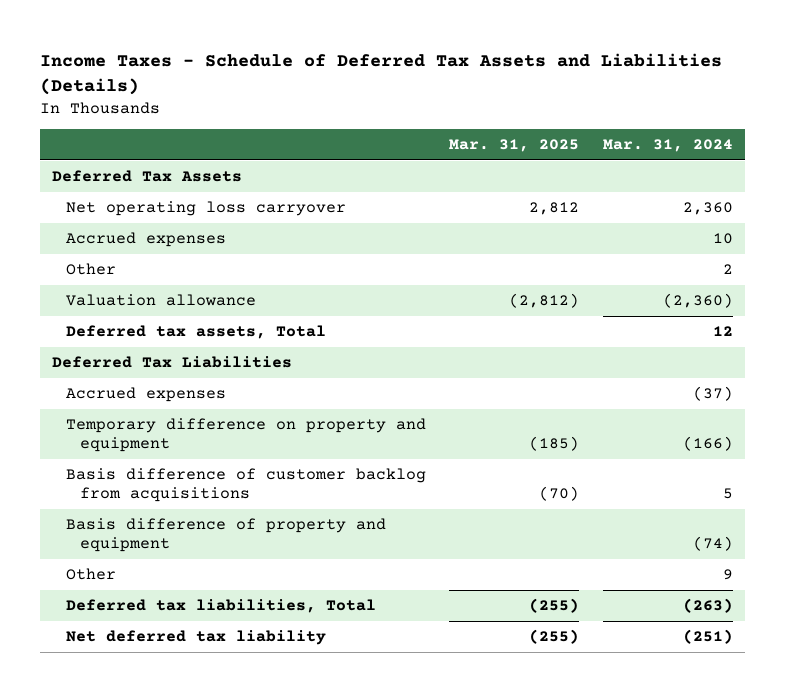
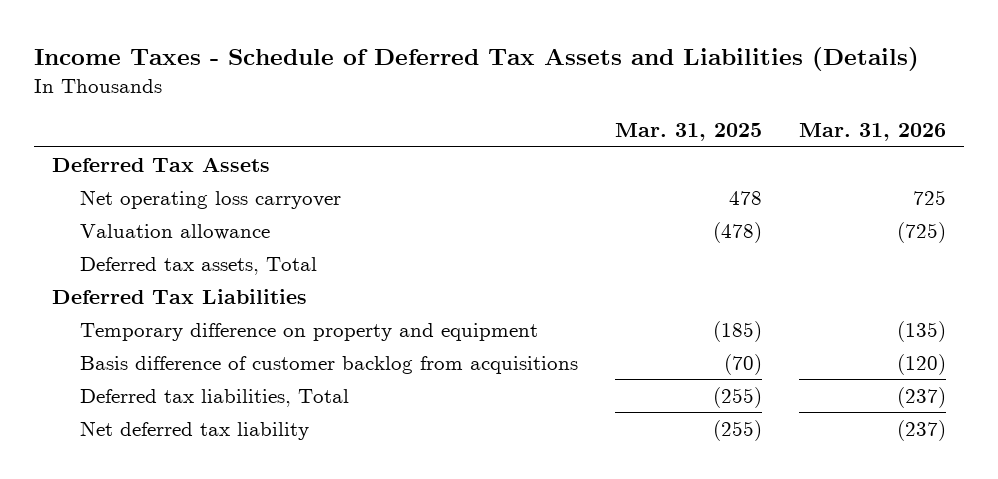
[603,139,734,153] Mar. 31, 2024 -> none
none -> [798,122,946,141] Mar. 31, 2026
[65,232,226,248] Accrued expenses -> none
[65,263,116,276] Other -> none
[529,202,580,216] 2,812 -> [728,190,762,205] 478
[509,293,580,309] (2,812) -> [712,221,762,243] (478)
[65,387,226,403] Accrued expenses -> none
[65,518,386,553] Basis difference of property and equipment -> none
[65,568,116,581] Other -> none

